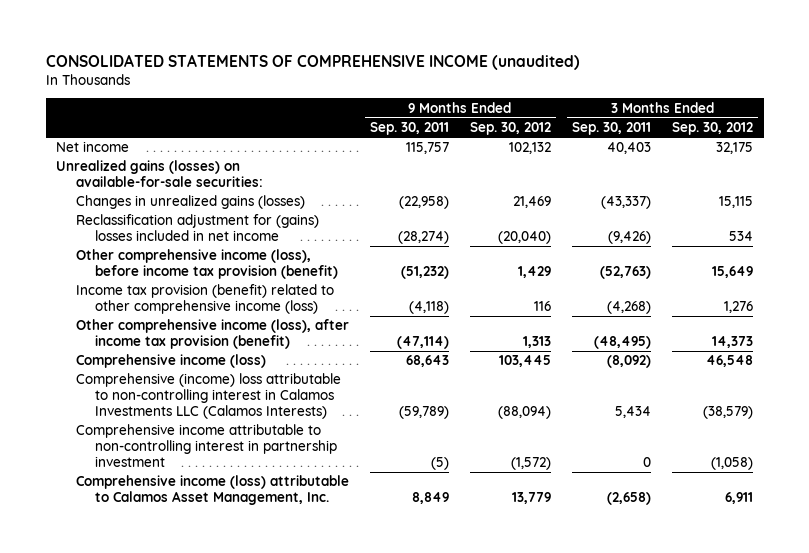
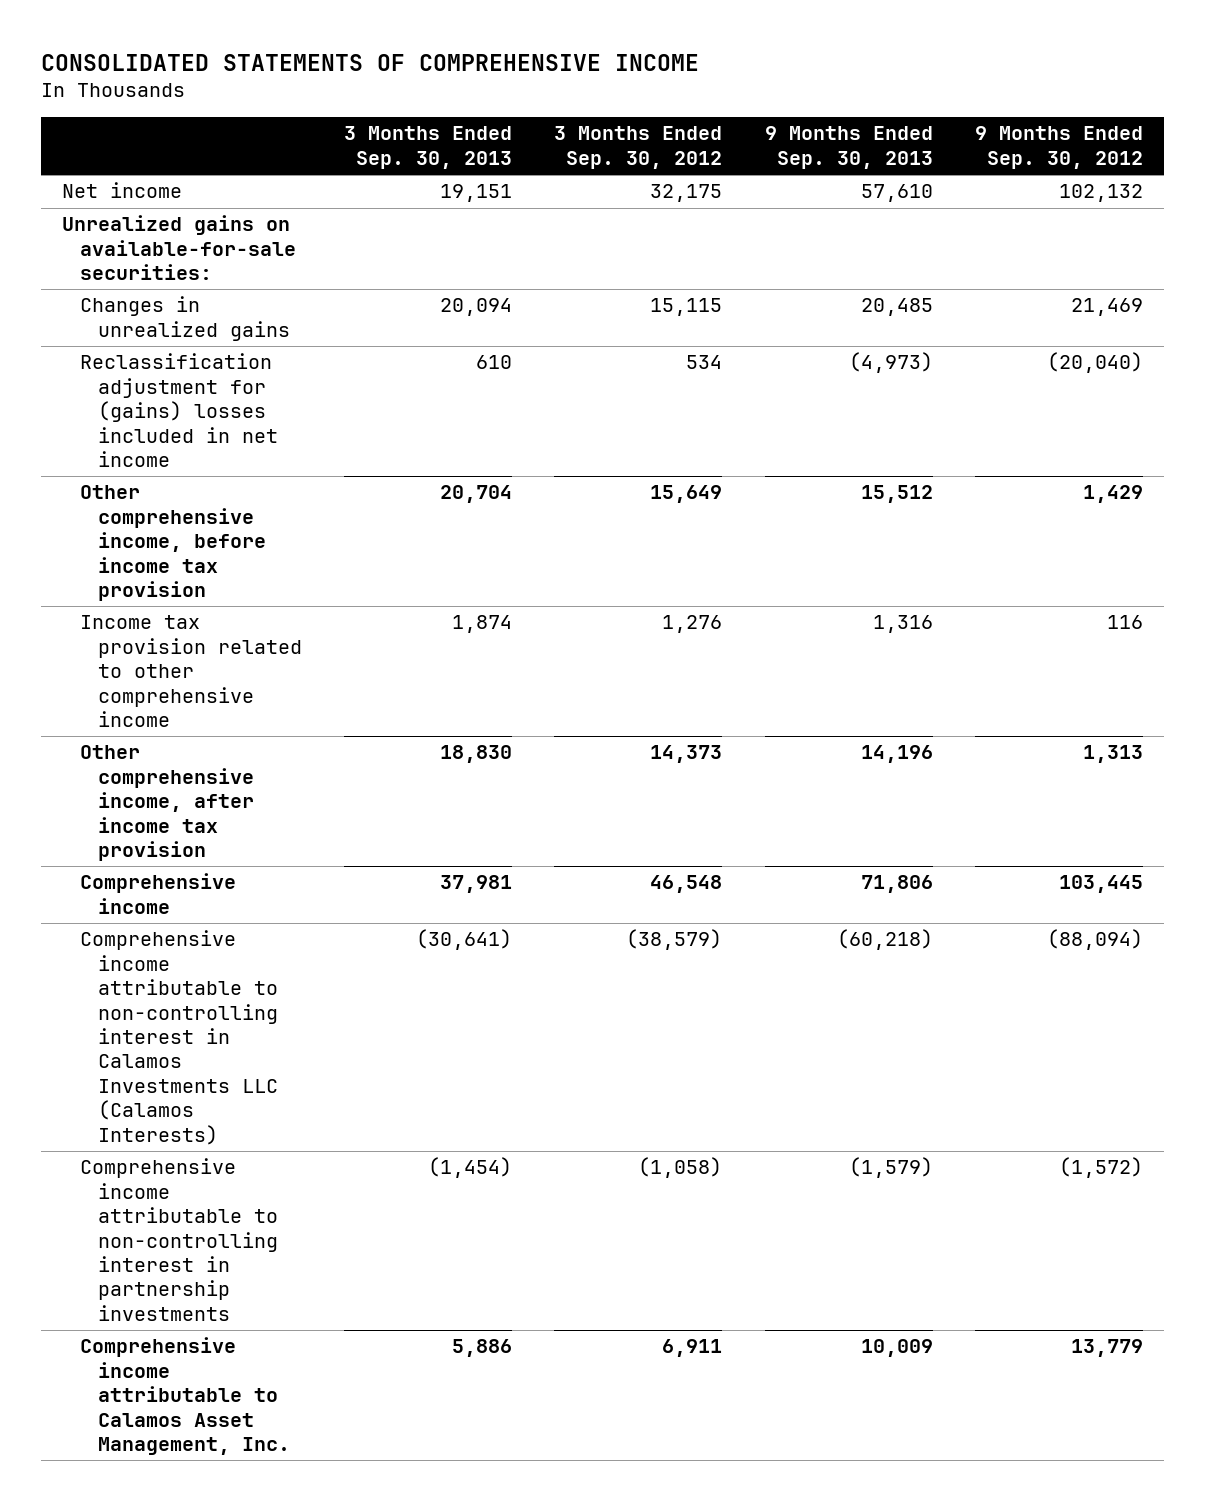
[45,53,580,70] CONSOLIDATED STATEMENTS OF COMPREHENSIVE INCOME (unaudited) -> [40,54,699,72] CONSOLIDATED STATEMENTS OF COMPREHENSIVE INCOME
[369,122,449,136] Sep. 30, 2011 -> none
[571,122,651,136] Sep. 30, 2011 -> none
none -> [344,126,513,169] 3 Months Ended Sep. 30, 2013
none -> [764,126,933,169] 9 Months Ended Sep. 30, 2013
[56,160,263,188] Unrealized gains (losses) on available-for-sale securities: -> [62,215,297,281] Unrealized gains on available-for-sale securities:
[75,195,305,210] Changes in unrealized gains (losses) -> [80,296,291,341] Changes in unrealized gains
[75,249,339,280] Other comprehensive income (loss), before income tax provision (benefit) -> [80,485,267,602] Other comprehensive income, before income tax provision
[75,284,334,315] Income tax provision (benefit) related to other comprehensive income (loss) -> [80,615,303,728] Income tax provision related to other comprehensive income
[75,319,349,350] Other comprehensive income (loss), after income tax provision (benefit) -> [80,745,255,862] Other comprehensive income, after income tax provision
[75,354,266,369] Comprehensive income (loss) -> [80,873,237,914] Comprehensive income
[75,373,341,419] Comprehensive (income) loss attributable to non-controlling interest in Calamos Investments LLC (Calamos Interests) -> [80,930,279,1145] Comprehensive income attributable to non-controlling interest in Calamos Investments LLC (Calamos Interests)
[75,424,338,467] Comprehensive income attributable to non-controlling interest in partnership investment -> [80,1158,279,1321] Comprehensive income attributable to non-controlling interest in partnership investments
[75,475,349,506] Comprehensive income (loss) attributable to Calamos Asset Management, Inc. -> [80,1337,291,1456] Comprehensive income attributable to Calamos Asset Management, Inc.

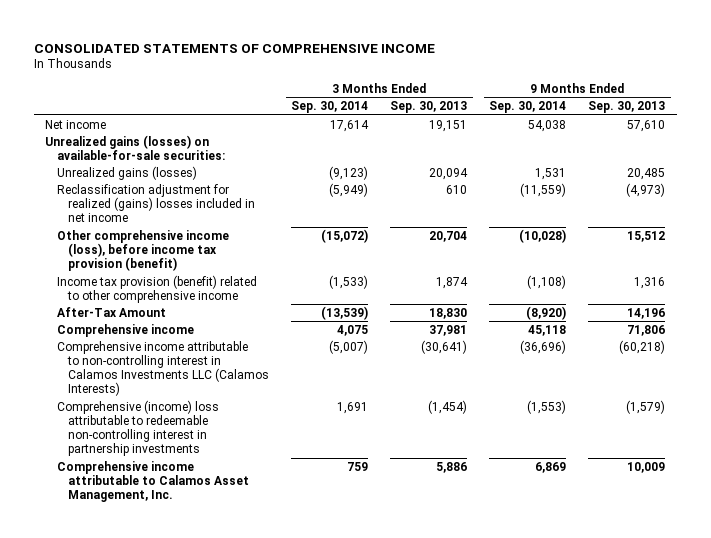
[554,126,723,169] 3 Months Ended Sep. 30, 2012 -> none
[974,126,1143,169] 9 Months Ended Sep. 30, 2012 -> none
none -> [291,101,369,114] Sep. 30, 2014
none -> [489,101,567,114] Sep. 30, 2014
[62,215,297,281] Unrealized gains on available-for-sale securities: -> [45,134,225,160] Unrealized gains (losses) on available-for-sale securities:
[80,296,291,341] Changes in unrealized gains -> [56,165,197,180] Unrealized gains (losses)
[80,353,279,468] Reclassification adjustment for (gains) losses included in net income -> [56,183,256,223] Reclassification adjustment for realized (gains) losses included in net income
[80,485,267,602] Other comprehensive income, before income tax provision -> [56,229,229,272] Other comprehensive income (loss), before income tax provision (benefit)
[80,615,303,728] Income tax provision related to other comprehensive income -> [56,274,257,303] Income tax provision (benefit) related to other comprehensive income
[80,745,255,862] Other comprehensive income, after income tax provision -> [56,306,166,317] After-Tax Amount
[80,1158,279,1321] Comprehensive income attributable to non-controlling interest in partnership investments -> [56,399,219,457] Comprehensive (income) loss attributable to redeemable non-controlling interest in partnership investments

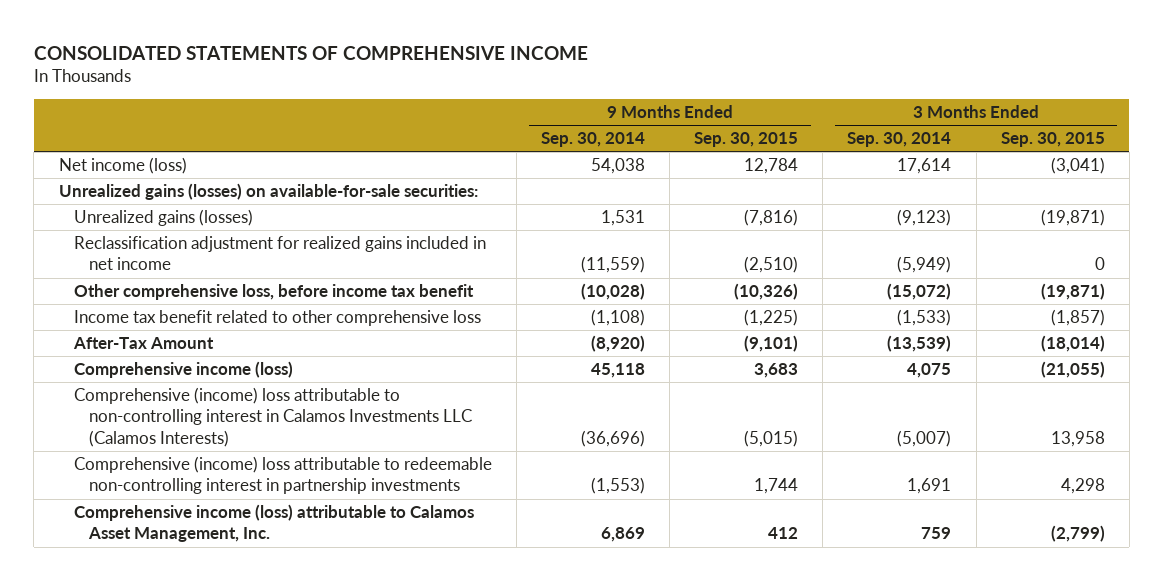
[390,101,468,114] Sep. 30, 2013 -> none
[588,101,666,114] Sep. 30, 2013 -> none
none -> [694,132,799,148] Sep. 30, 2015
none -> [1000,132,1105,148] Sep. 30, 2015
[45,119,107,129] Net income -> [58,157,187,175] Net income (loss)
[56,183,256,223] Reclassification adjustment for realized (gains) losses included in net income -> [73,236,486,271] Reclassification adjustment for realized gains included in net income
[56,229,229,272] Other comprehensive income (loss), before income tax provision (benefit) -> [73,284,474,301] Other comprehensive loss, before income tax benefit
[56,274,257,303] Income tax provision (benefit) related to other comprehensive income -> [73,310,481,327] Income tax benefit related to other comprehensive loss
[56,323,194,337] Comprehensive income -> [73,361,293,379] Comprehensive income (loss)
[56,340,270,397] Comprehensive income attributable to non-controlling interest in Calamos Investments LLC (Calamos Interests) -> [73,387,473,447] Comprehensive (income) loss attributable to non-controlling interest in Calamos Investments LLC (Calamos Interests)
[56,460,250,503] Comprehensive income attributable to Calamos Asset Management, Inc. -> [73,504,474,543] Comprehensive income (loss) attributable to Calamos Asset Management, Inc.

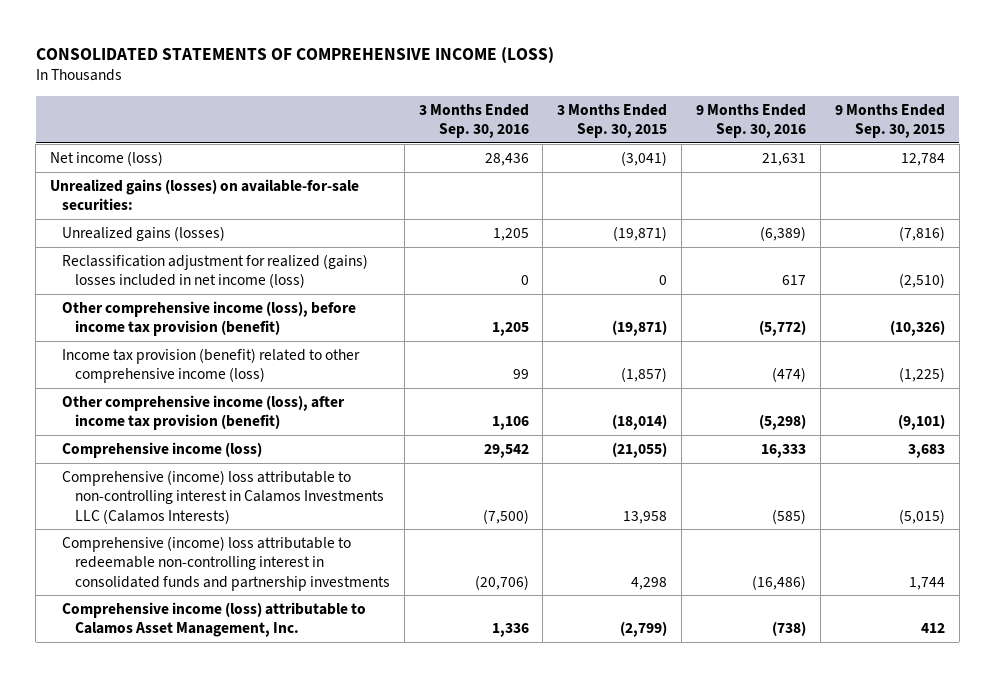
[33,45,588,60] CONSOLIDATED STATEMENTS OF COMPREHENSIVE INCOME -> [35,46,554,63] CONSOLIDATED STATEMENTS OF COMPREHENSIVE INCOME (LOSS)
[541,132,646,148] Sep. 30, 2014 -> none
[847,132,952,148] Sep. 30, 2014 -> none
none -> [418,103,529,138] 3 Months Ended Sep. 30, 2016
none -> [695,103,806,138] 9 Months Ended Sep. 30, 2016
[73,236,486,271] Reclassification adjustment for realized gains included in net income -> [62,253,369,289] Reclassification adjustment for realized (gains) losses included in net income (loss)
[73,284,474,301] Other comprehensive loss, before income tax benefit -> [62,300,357,337] Other comprehensive income (loss), before income tax provision (benefit)
[73,310,481,327] Income tax benefit related to other comprehensive loss -> [62,347,361,384] Income tax provision (benefit) related to other comprehensive income (loss)
[72,337,214,350] After-Tax Amount -> [62,394,346,431] Other comprehensive income (loss), after income tax provision (benefit)
[73,456,492,495] Comprehensive (income) loss attributable to redeemable non-controlling interest in partnership investments -> [62,535,390,591] Comprehensive (income) loss attributable to redeemable non-controlling interest in consolidated funds and partnership investments

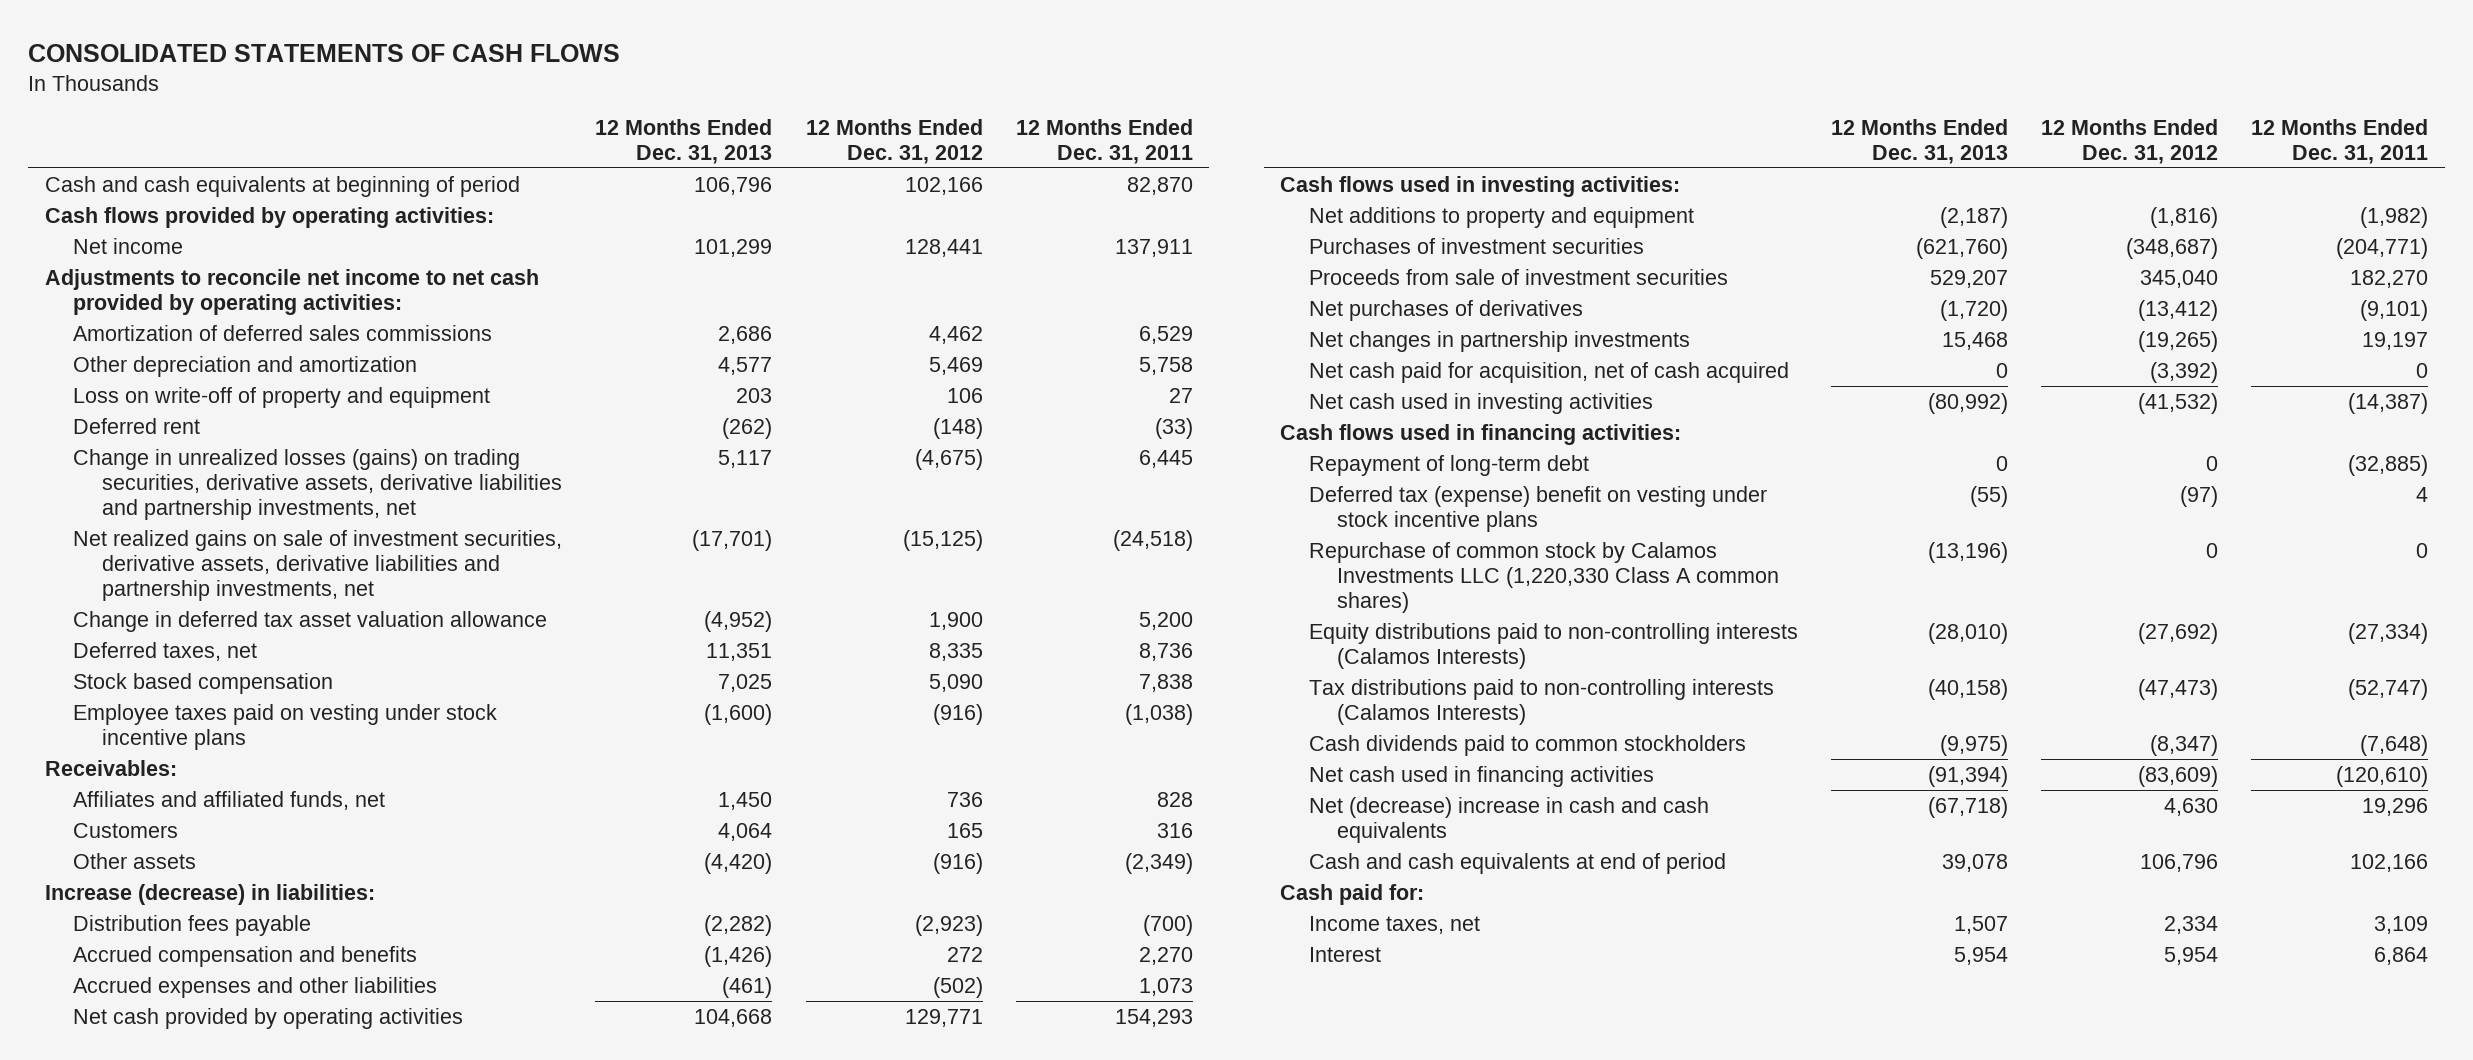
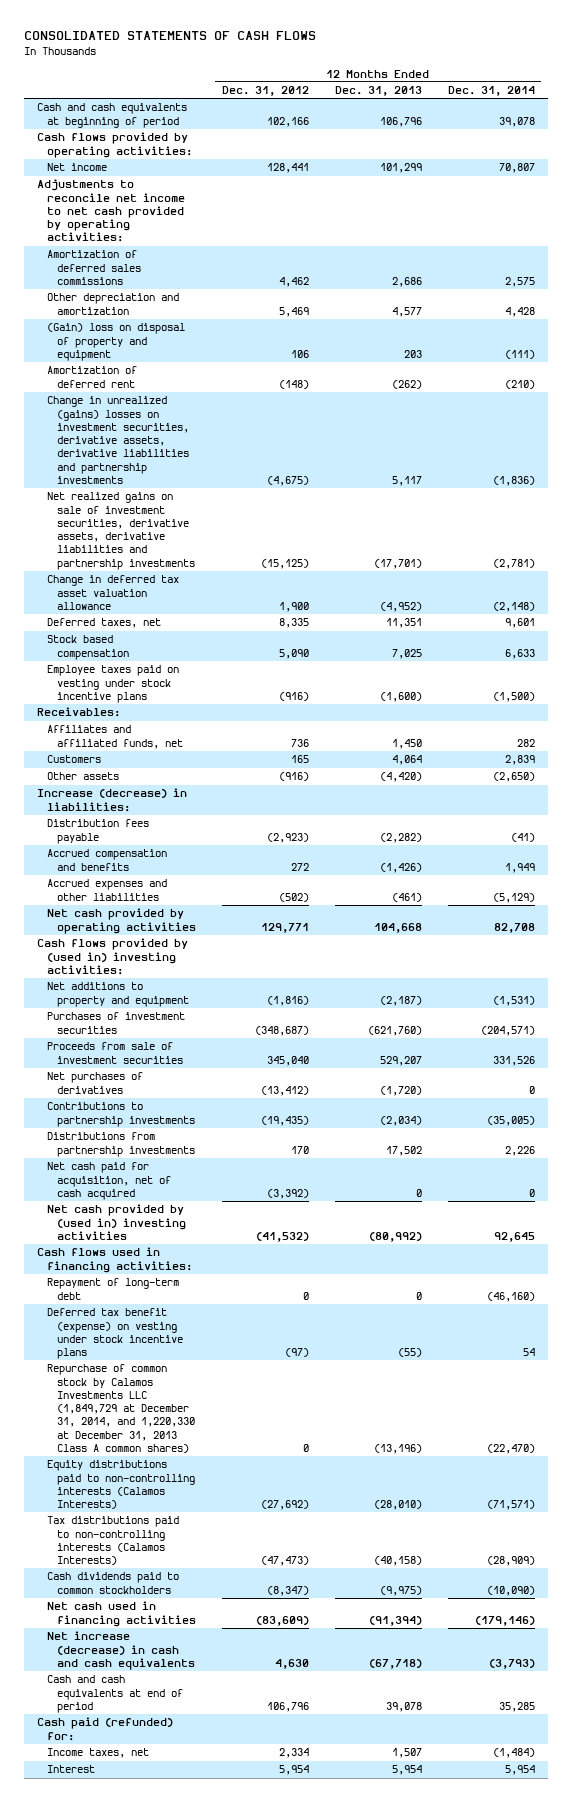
[1015,119,1193,165] 12 Months Ended Dec. 31, 2011 -> none
none -> [447,86,535,97] Dec. 31, 2014
[73,386,491,408] Loss on write-off of property and equipment -> [46,323,185,361] (Gain) loss on disposal of property and equipment
[73,417,201,434] Deferred rent -> [46,366,137,388] Amortization of deferred rent
[73,448,562,520] Change in unrealized losses (gains) on trading securities, derivative assets, derivative liabilities and partnership investments, net -> [46,396,189,485] Change in unrealized (gains) losses on investment securities, derivative assets, derivative liabilities and partnership investments
[73,529,563,601] Net realized gains on sale of investment securities, derivative assets, derivative liabilities and partnership investments, net -> [46,492,195,570] Net realized gains on sale of investment securities, derivative assets, derivative liabilities and partnership investments
[1280,175,1681,197] Cash flows used in investing activities: -> [36,938,188,975] Cash flows provided by (used in) investing activities:
none -> [46,1102,195,1127] Contributions to partnership investments
[1308,330,1690,352] Net changes in partnership investments -> [46,1132,195,1157] Distributions from partnership investments
[1941,331,2008,350] 15,468 -> [385,1145,422,1156] 17,502
[2138,330,2219,352] (19,265) -> [290,1145,309,1154] 170
[1308,392,1653,414] Net cash used in investing activities -> [46,1204,186,1240] Net cash provided by (used in) investing activities
[1308,485,1767,532] Deferred tax (expense) benefit on vesting under stock incentive plans -> [46,1308,183,1360] Deferred tax benefit (expense) on vesting under stock incentive plans
[1308,541,1780,613] Repurchase of common stock by Calamos Investments LLC (1,220,330 Class A common shares) -> [46,1364,195,1454] Repurchase of common stock by Calamos Investments LLC (1,849,729 at December 31, 2014, and 1,220,330 at December 31, 2013 Class A common shares)
[1308,796,1709,843] Net (decrease) increase in cash and cash equivalents -> [46,1631,195,1670] Net increase (decrease) in cash and cash equivalents
[1280,883,1425,905] Cash paid for: -> [36,1717,173,1741] Cash paid (refunded) for:

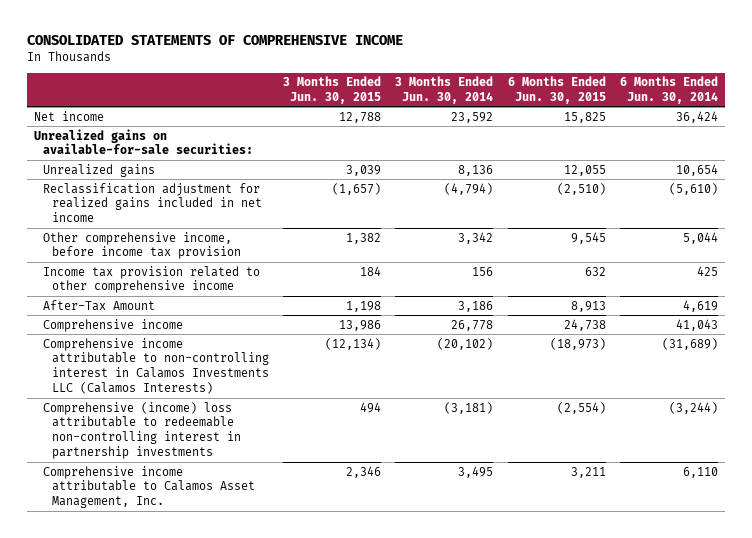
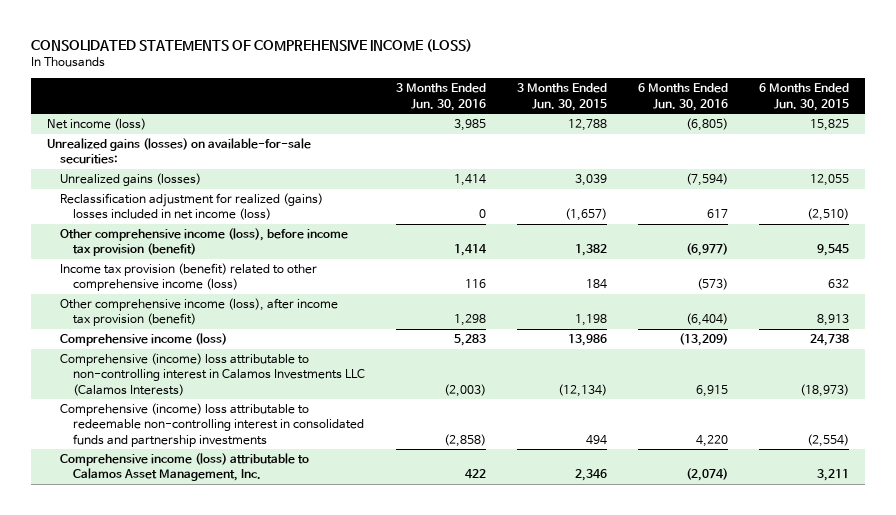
[27,35,404,46] CONSOLIDATED STATEMENTS OF COMPREHENSIVE INCOME -> [31,38,473,52] CONSOLIDATED STATEMENTS OF COMPREHENSIVE INCOME (LOSS)
[395,76,494,105] 3 Months Ended Jun. 30, 2014 -> none
[619,76,718,105] 6 Months Ended Jun. 30, 2014 -> none
none -> [396,83,487,111] 3 Months Ended Jun. 30, 2016
none -> [638,83,729,111] 6 Months Ended Jun. 30, 2016
[34,110,105,121] Net income -> [46,118,146,131] Net income (loss)
[34,128,254,155] Unrealized gains on available-for-sale securities: -> [46,138,311,165] Unrealized gains (losses) on available-for-sale securities:
[43,163,156,177] Unrealized gains -> [59,173,201,187] Unrealized gains (losses)
[43,182,262,223] Reclassification adjustment for realized gains included in net income -> [59,193,323,221] Reclassification adjustment for realized (gains) losses included in net income (loss)
[43,231,241,260] Other comprehensive income, before income tax provision -> [59,228,348,257] Other comprehensive income (loss), before income tax provision (benefit)
[43,265,261,294] Income tax provision related to other comprehensive income -> [59,263,317,292] Income tax provision (benefit) related to other comprehensive income (loss)
[43,299,156,311] After-Tax Amount -> [59,298,338,327] Other comprehensive income (loss), after income tax provision (benefit)
[43,318,184,332] Comprehensive income -> [59,333,227,347] Comprehensive income (loss)
[43,337,269,395] Comprehensive income attributable to non-controlling interest in Calamos Investments LLC (Calamos Interests) -> [59,353,366,396] Comprehensive (income) loss attributable to non-controlling interest in Calamos Investments LLC (Calamos Interests)
[43,401,241,460] Comprehensive (income) loss attributable to redeemable non-controlling interest in partnership investments -> [59,403,365,447] Comprehensive (income) loss attributable to redeemable non-controlling interest in consolidated funds and partnership investments
[43,465,255,509] Comprehensive income attributable to Calamos Asset Management, Inc. -> [59,453,309,482] Comprehensive income (loss) attributable to Calamos Asset Management, Inc.

